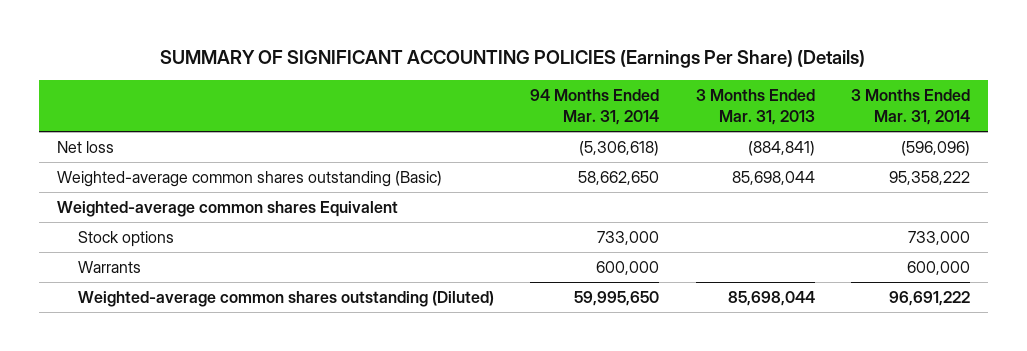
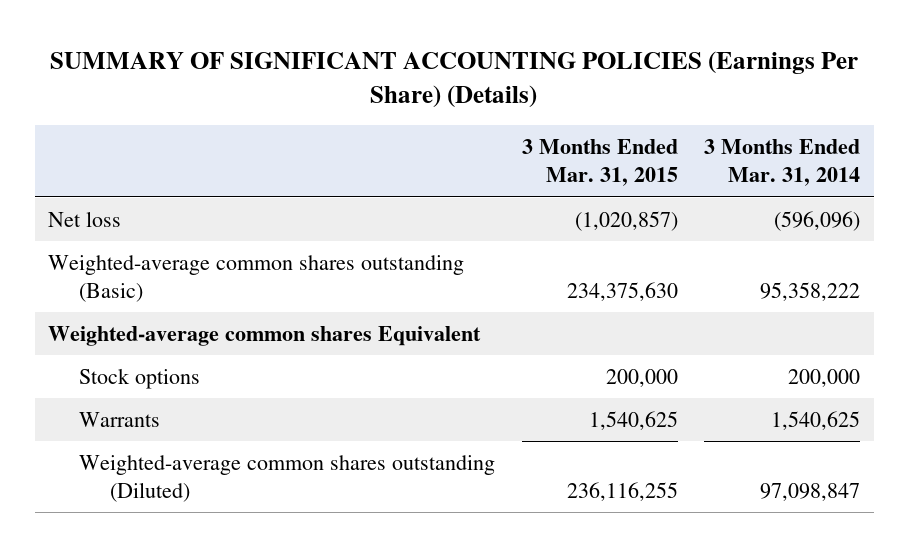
[530,89,660,125] 94 Months Ended Mar. 31, 2014 -> none
[695,89,815,125] 3 Months Ended Mar. 31, 2013 -> none
none -> [521,139,678,187] 3 Months Ended Mar. 31, 2015
[907,230,970,245] 733,000 -> [788,368,861,387] 200,000
[906,260,970,275] 600,000 -> [771,410,861,430] 1,540,625
[888,290,970,306] 96,691,222 -> [760,483,861,502] 97,098,847

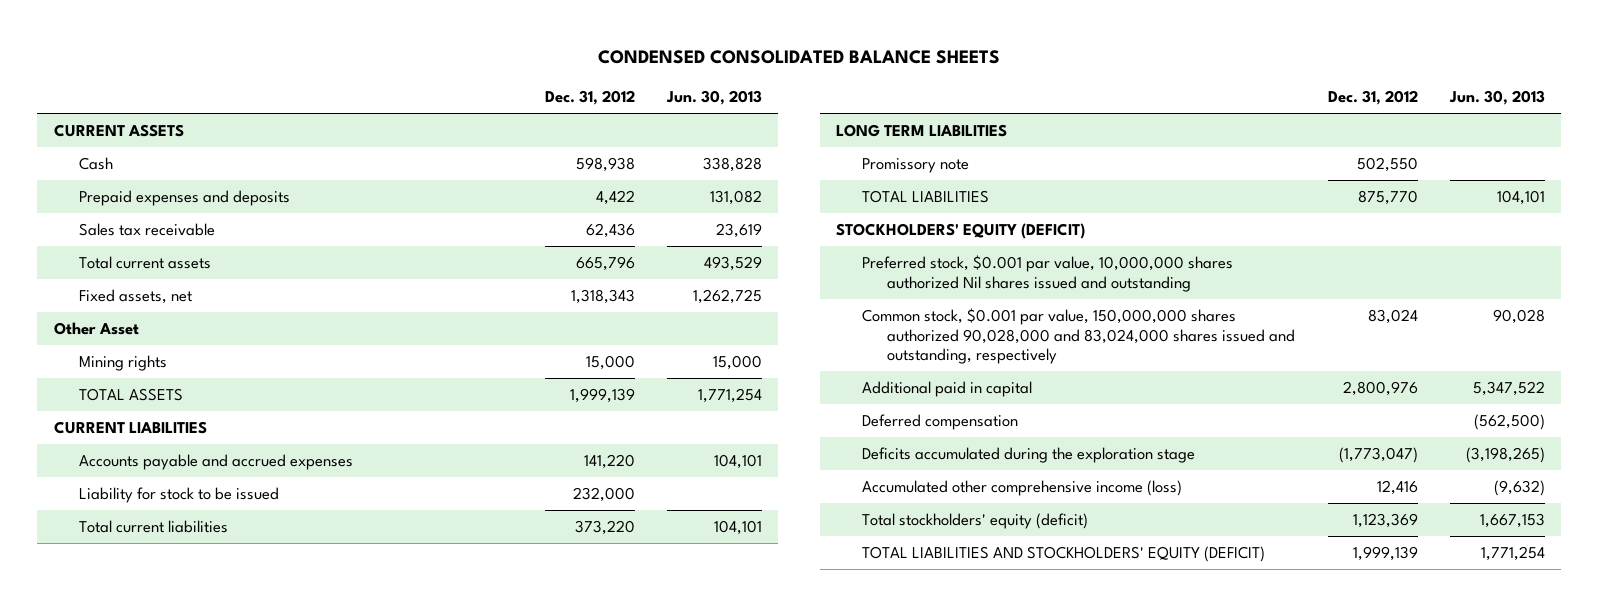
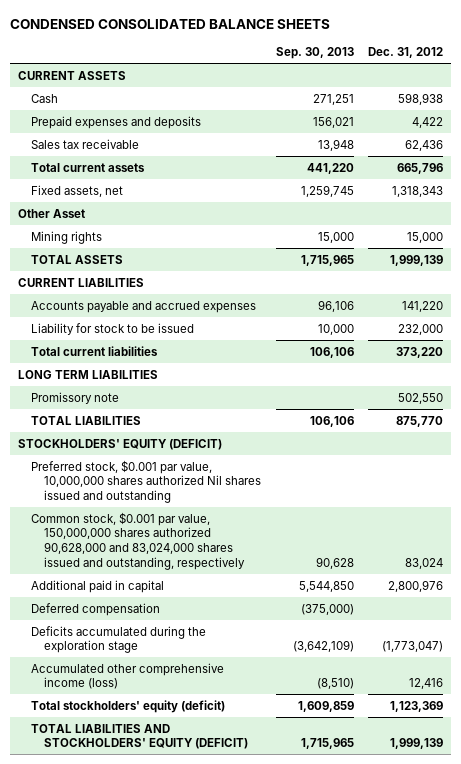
[666,90,763,106] Jun. 30, 2013 -> none
none -> [275,46,354,59] Sep. 30, 2013
[861,307,1296,365] Common stock, $0.001 par value, 150,000,000 shares authorized 90,028,000 and 83,024,000 shares issued and outstanding, respectively -> [30,511,246,570] Common stock, $0.001 par value, 150,000,000 shares authorized 90,628,000 and 83,024,000 shares issued and outstanding, respectively

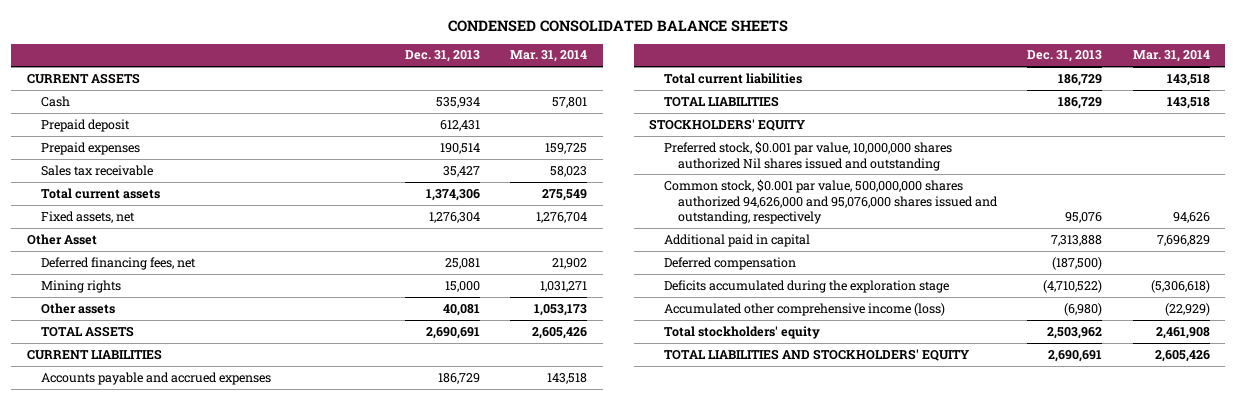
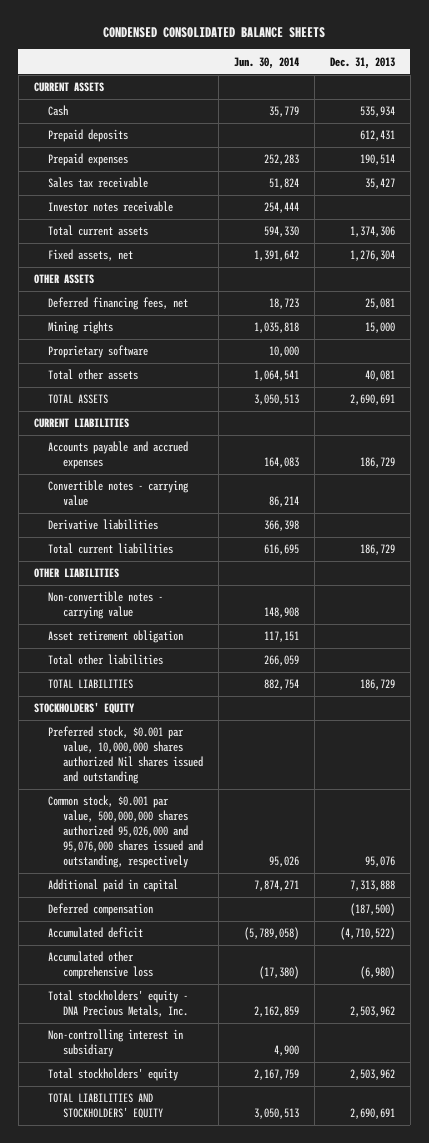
[510,50,588,63] Mar. 31, 2014 -> none
none -> [233,56,299,69] Jun. 30, 2014
[40,118,130,132] Prepaid deposit -> [48,129,129,143] Prepaid deposits
none -> [48,201,174,213] Investor notes receivable
[26,233,97,245] Other Asset -> [33,274,94,285] OTHER ASSETS
none -> [48,345,149,359] Proprietary software
[40,302,115,314] Other assets -> [48,369,139,381] Total other assets
none -> [48,480,190,507] Convertible notes - carrying value
none -> [48,519,159,531] Derivative liabilities
none -> [33,568,119,579] OTHER LIABILITIES
none -> [48,591,164,620] Non-convertible notes - carrying value
none -> [48,630,184,644] Asset retirement obligation
none -> [48,654,164,666] Total other liabilities
[663,178,998,225] Common stock, $0.001 par value, 500,000,000 shares authorized 94,626,000 and 95,076,000 shares issued and outstanding, respectively -> [48,795,203,868] Common stock, $0.001 par value, 500,000,000 shares authorized 95,026,000 and 95,076,000 shares issued and outstanding, respectively
[663,279,949,293] Deficits accumulated during the exploration stage -> [48,927,144,939] Accumulated deficit
[663,302,945,316] Accumulated other comprehensive income (loss) -> [48,951,153,980] Accumulated other comprehensive loss
none -> [48,990,189,1018] Total stockholders' equity - DNA Precious Metals, Inc.
none -> [48,1029,184,1058] Non-controlling interest in subsidiary

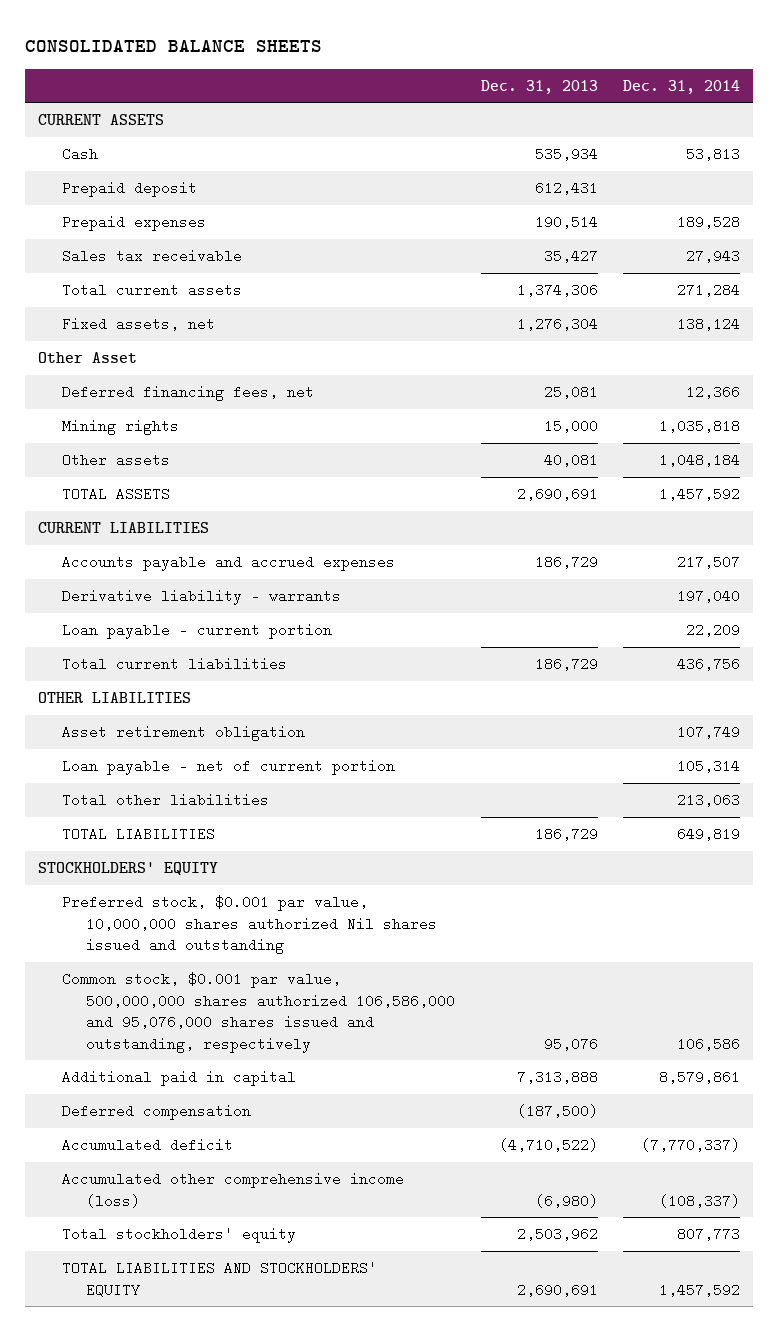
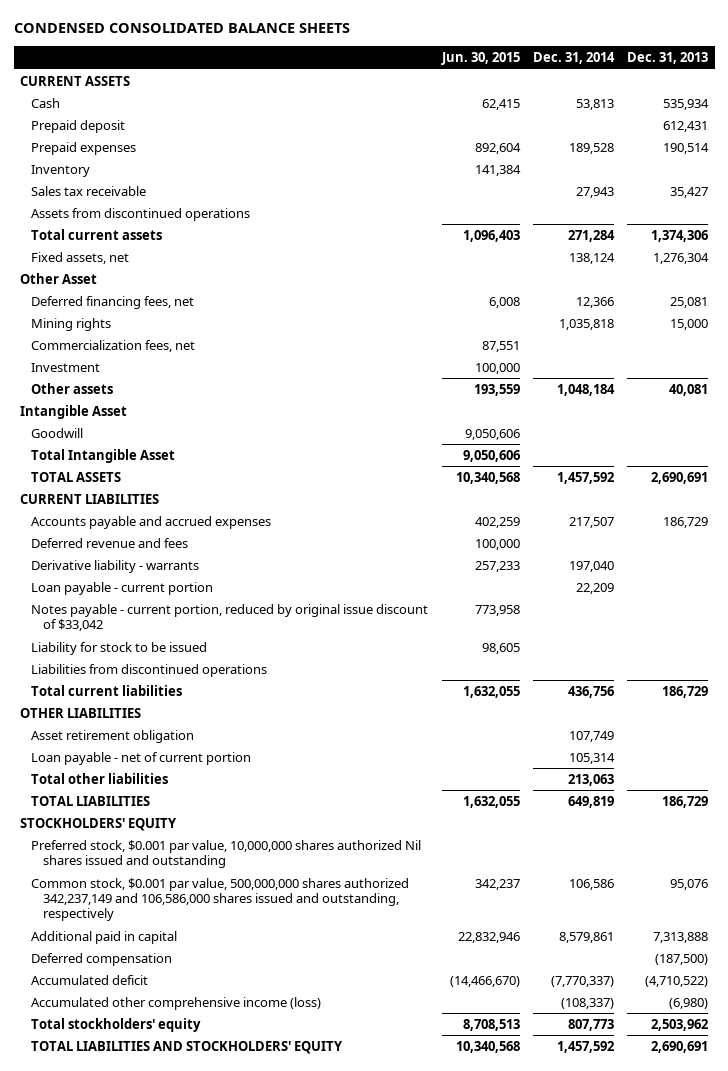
[24,39,322,52] CONSOLIDATED BALANCE SHEETS -> [13,23,350,34] CONDENSED CONSOLIDATED BALANCE SHEETS
none -> [440,52,520,66] Jun. 30, 2015
none -> [31,164,91,177] Inventory
none -> [31,207,251,221] Assets from discontinued operations
none -> [31,339,196,352] Commercialization fees, net
none -> [31,362,101,372] Investment
none -> [20,404,128,419] Intangible Asset
none -> [31,427,84,438] Goodwill
none -> [31,448,176,463] Total Intangible Asset
none -> [31,537,189,548] Deferred revenue and fees
none -> [31,603,429,632] Notes payable - current portion, reduced by original issue discount of $33,042
none -> [31,641,208,655] Liability for stock to be issued
none -> [31,663,268,677] Liabilities from discontinued operations
[61,972,455,1053] Common stock, $0.001 par value, 500,000,000 shares authorized 106,586,000 and 95,076,000 shares issued and outstanding, respectively -> [31,877,410,922] Common stock, $0.001 par value, 500,000,000 shares authorized 342,237,149 and 106,586,000 shares issued and outstanding, respectively

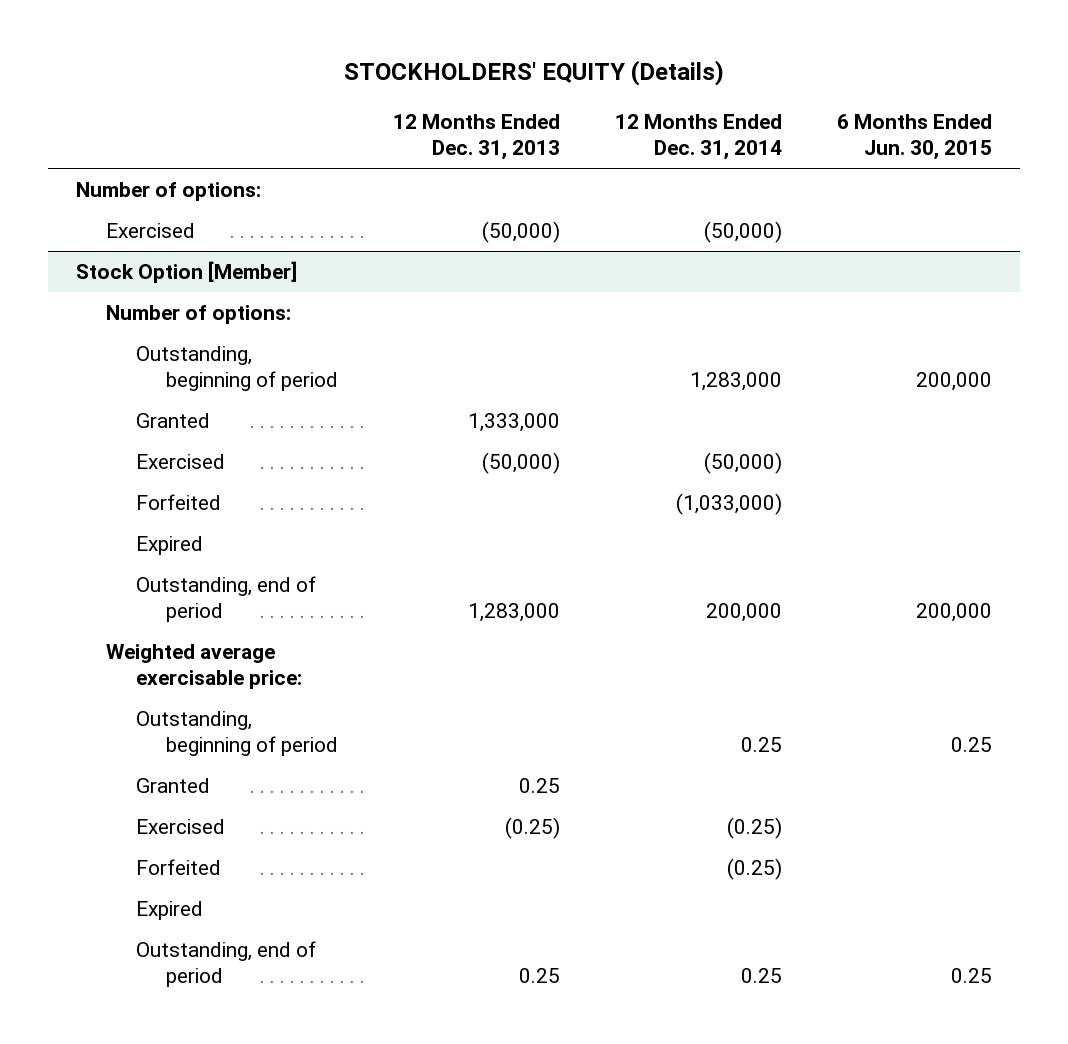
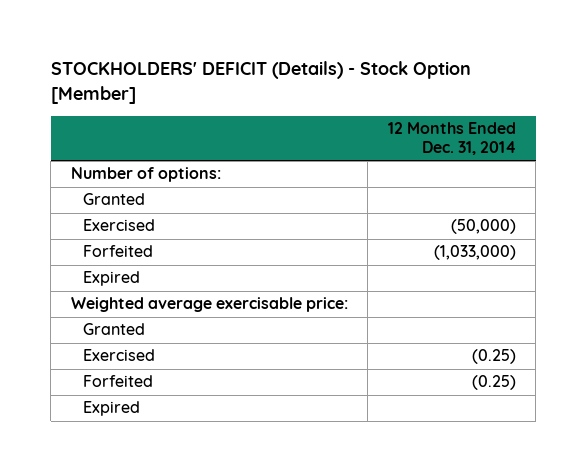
[343,60,724,87] STOCKHOLDERS' EQUITY (Details) -> [50,61,471,104] STOCKHOLDERS' DEFICIT (Details) - Stock Option [Member]
[392,114,560,161] 12 Months Ended Dec. 31, 2013 -> none
[837,114,993,161] 6 Months Ended Jun. 30, 2015 -> none
[105,222,195,238] Exercised -> none
[75,260,297,283] Stock Option [Member] -> none
[105,304,291,324] Number of options: -> none
[135,345,338,392] Outstanding, beginning of period -> none
[135,575,316,623] Outstanding, end of period -> none
[135,710,338,757] Outstanding, beginning of period -> none
[135,940,316,988] Outstanding, end of period -> none

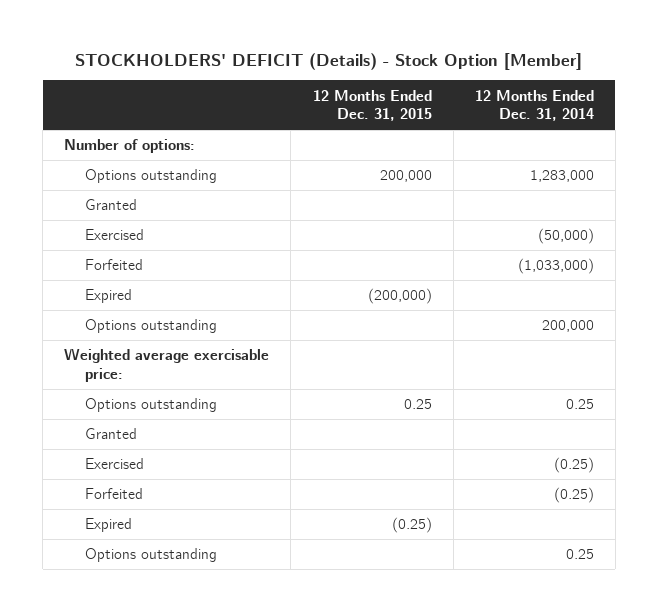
none -> [312,89,432,122] 12 Months Ended Dec. 31, 2015
none -> [84,169,217,184] Options outstanding
none -> [84,319,217,334] Options outstanding
none -> [84,398,217,413] Options outstanding
none -> [84,548,217,563] Options outstanding

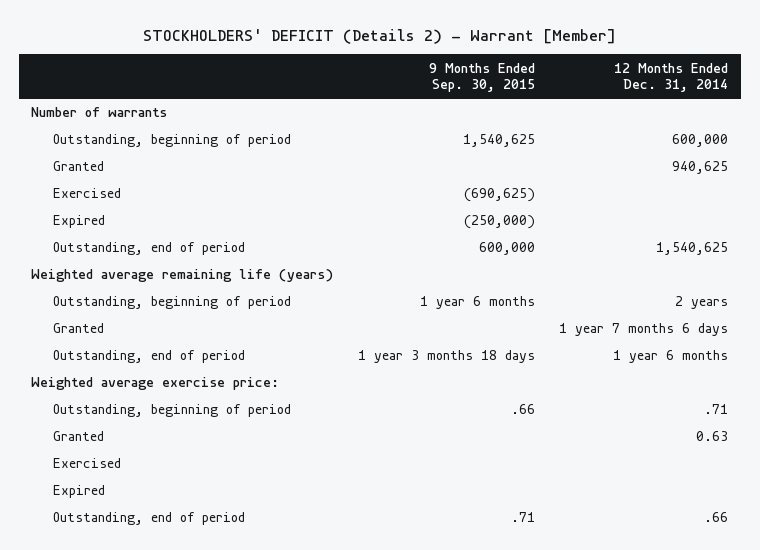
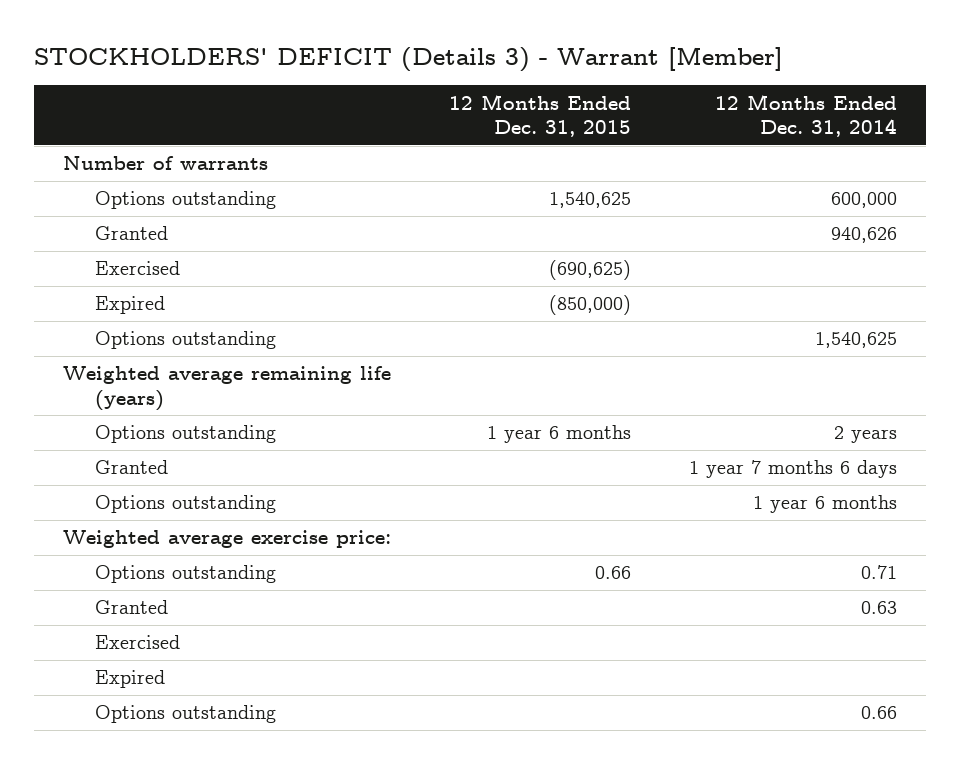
[142,28,616,44] STOCKHOLDERS' DEFICIT (Details 2) - Warrant [Member] -> [33,46,783,72] STOCKHOLDERS' DEFICIT (Details 3) - Warrant [Member]
[428,62,535,93] 9 Months Ended Sep. 30, 2015 -> none
none -> [448,93,631,138] 12 Months Ended Dec. 31, 2015
[53,134,292,148] Outstanding, beginning of period -> [94,191,276,210] Options outstanding
[672,161,729,175] 940,625 -> [830,227,897,244] 940,626
[53,242,246,256] Outstanding, end of period -> [94,331,276,350] Options outstanding
[53,296,292,310] Outstanding, beginning of period -> [94,425,276,444] Options outstanding
[53,350,246,364] Outstanding, end of period -> [94,495,276,514] Options outstanding
[53,404,292,418] Outstanding, beginning of period -> [94,565,276,584] Options outstanding
[704,404,729,415] .71 -> [860,565,897,580] 0.71
[53,512,246,526] Outstanding, end of period -> [94,705,276,724] Options outstanding
[704,512,729,523] .66 -> [860,706,897,720] 0.66

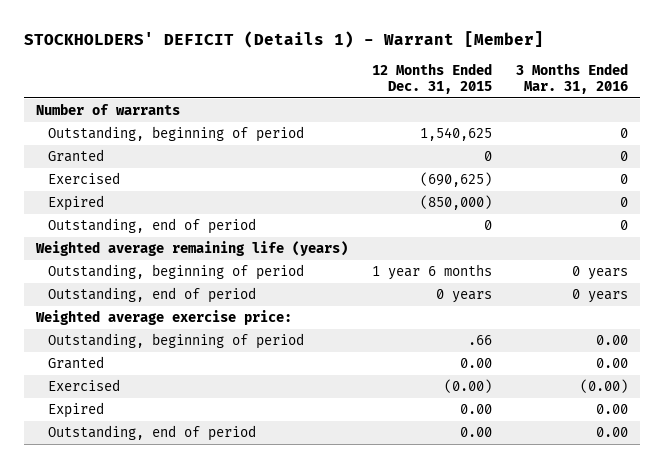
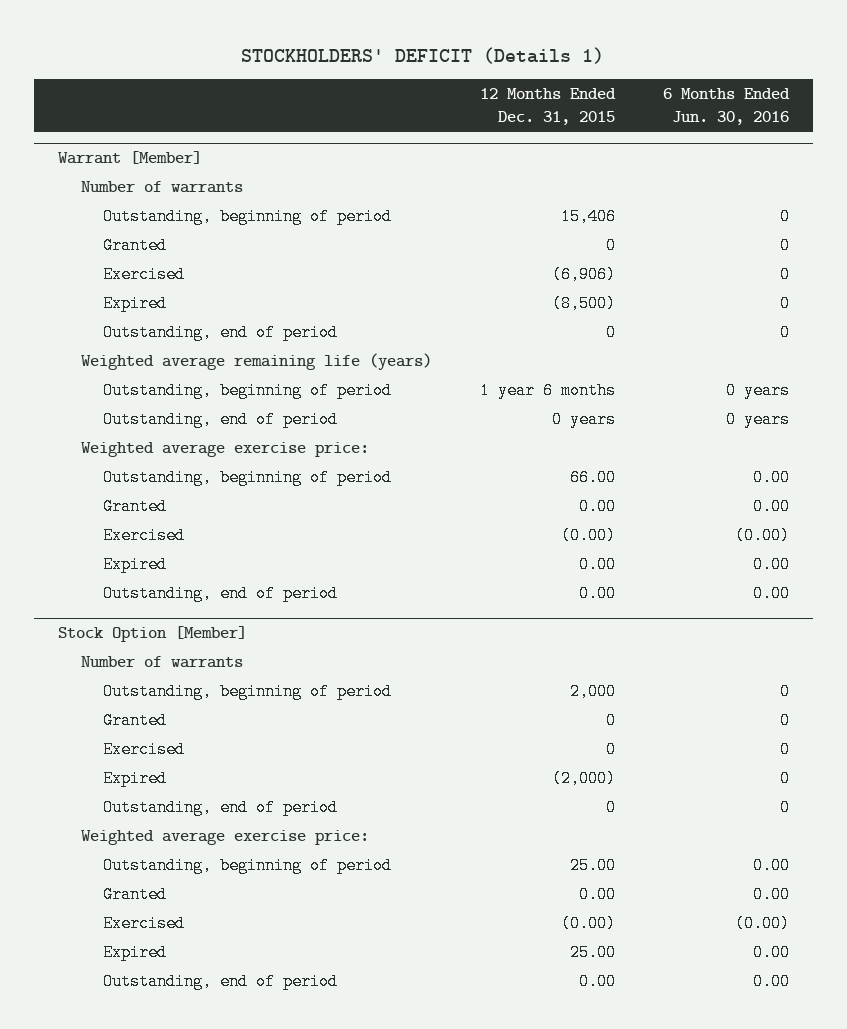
[24,31,545,49] STOCKHOLDERS' DEFICIT (Details 1) - Warrant [Member] -> [241,46,605,64] STOCKHOLDERS' DEFICIT (Details 1)
[515,62,628,95] 3 Months Ended Mar. 31, 2016 -> none
none -> [662,88,790,126] 6 Months Ended Jun. 30, 2016
none -> [58,151,203,165] Warrant [Member]
[419,127,492,142] 1,540,625 -> [560,207,616,225] 15,406
[419,172,492,188] (690,625) -> [551,265,616,283] (6,906)
[419,195,492,211] (850,000) -> [551,294,616,312] (8,500)
[467,335,492,346] .66 -> [569,468,616,486] 66.00
none -> [58,626,248,643] Stock Option [Member]
none -> [80,655,243,668] Number of warrants
none -> [102,682,392,700] Outstanding, beginning of period
none -> [102,711,167,729] Granted
none -> [102,740,185,758] Exercised
none -> [102,769,167,787] Expired
none -> [102,798,338,816] Outstanding, end of period
none -> [80,829,369,845] Weighted average exercise price:
none -> [102,856,392,874] Outstanding, beginning of period
none -> [102,885,167,903] Granted
none -> [102,914,185,932] Exercised
none -> [102,943,167,961] Expired
none -> [102,972,338,990] Outstanding, end of period

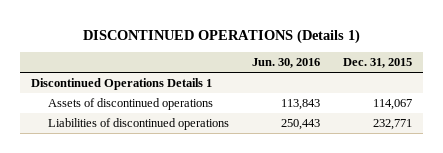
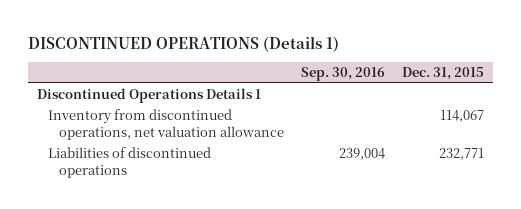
[251,58,320,69] Jun. 30, 2016 -> none
none -> [301,67,386,82] Sep. 30, 2016
[48,97,214,110] Assets of discontinued operations -> [47,109,285,141] Inventory from discontinued operations, net valuation allowance

